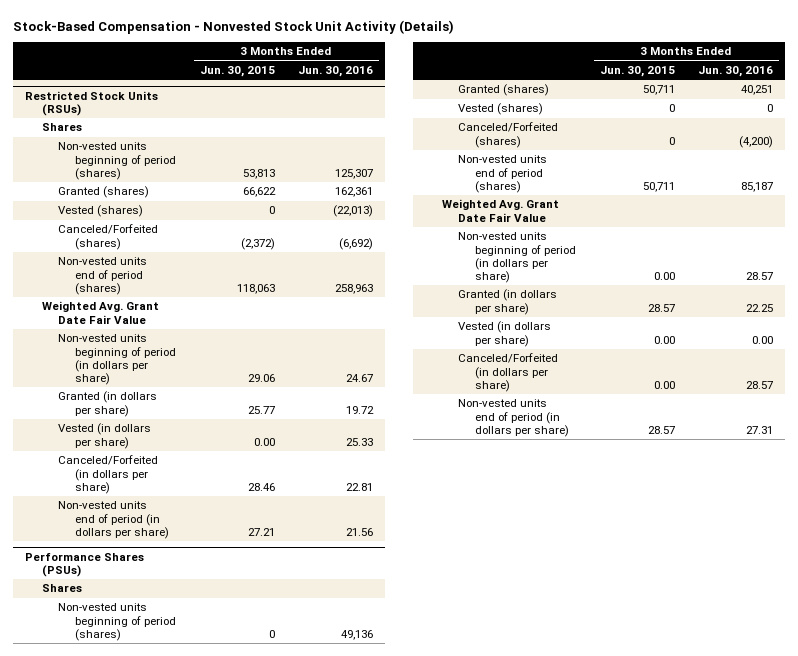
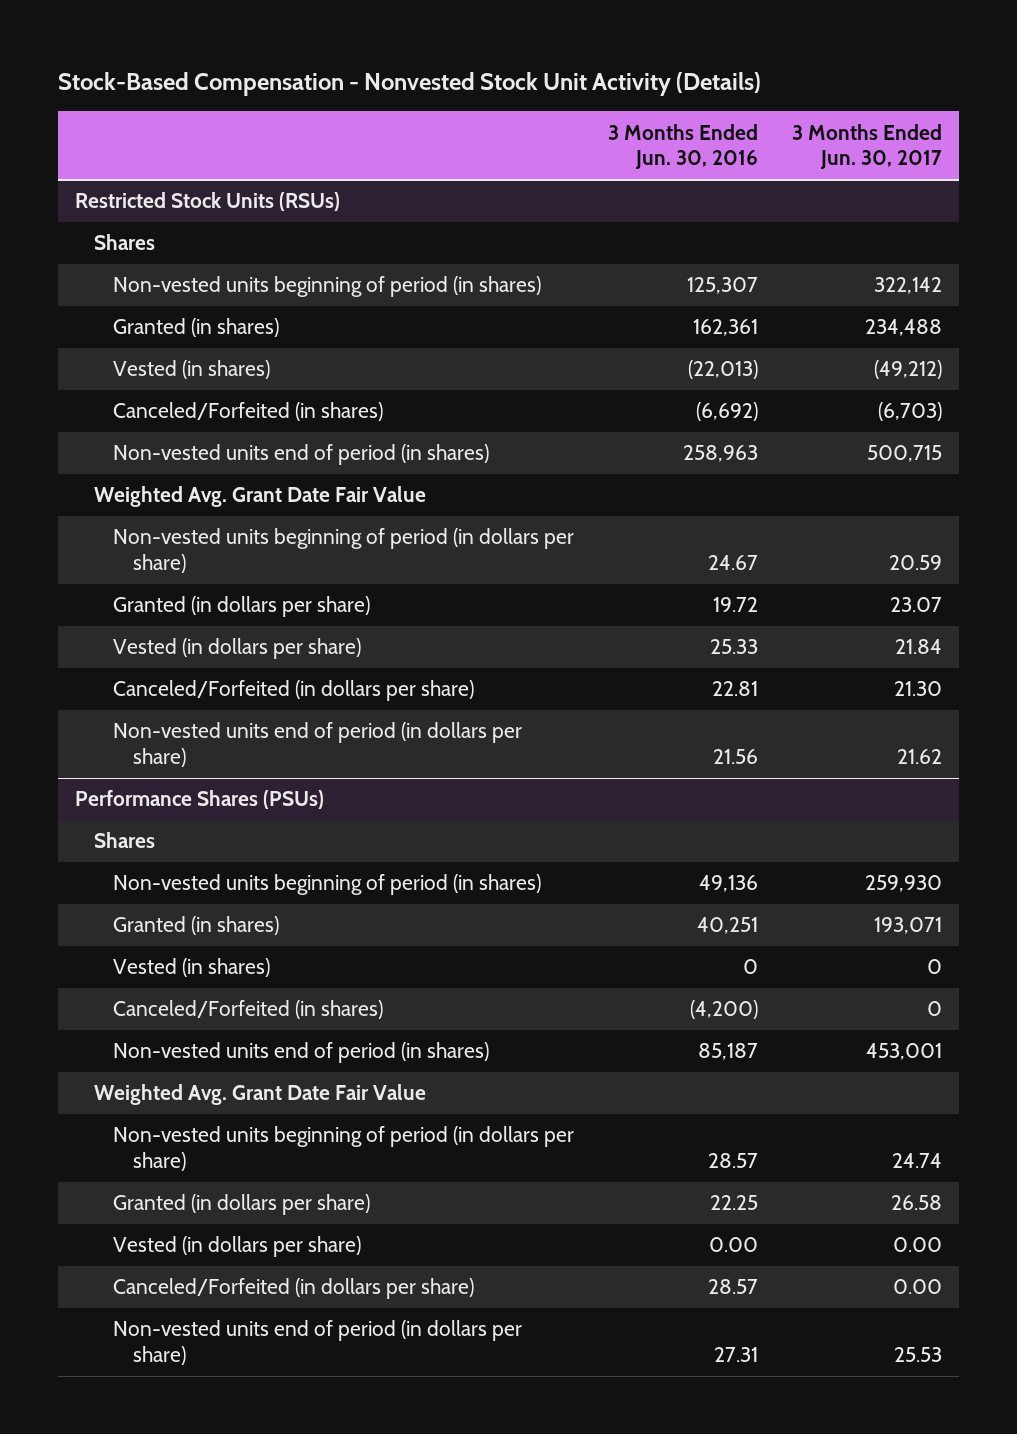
[199,66,275,78] Jun. 30, 2015 -> none
none -> [792,123,943,170] 3 Months Ended Jun. 30, 2017
[58,142,177,180] Non-vested units beginning of period (shares) -> [113,276,542,298] Non-vested units beginning of period (in shares)
[58,186,150,199] Granted (shares) -> [113,318,280,338] Granted (in shares)
[58,205,144,218] Vested (shares) -> [113,360,271,380] Vested (in shares)
[58,224,159,250] Canceled/Forfeited (shares) -> [113,402,384,422] Canceled/Forfeited (in shares)
[58,257,148,295] Non-vested units end of period (shares) -> [113,444,490,466] Non-vested units end of period (in shares)
[58,603,177,641] Non-vested units beginning of period (shares) -> [113,874,542,896] Non-vested units beginning of period (in shares)
[458,84,550,97] Granted (shares) -> [113,916,280,936] Granted (in shares)
[458,103,544,116] Vested (shares) -> [113,958,271,978] Vested (in shares)
[458,122,559,148] Canceled/Forfeited (shares) -> [113,1000,384,1020] Canceled/Forfeited (in shares)
[458,155,548,193] Non-vested units end of period (shares) -> [113,1042,490,1064] Non-vested units end of period (in shares)

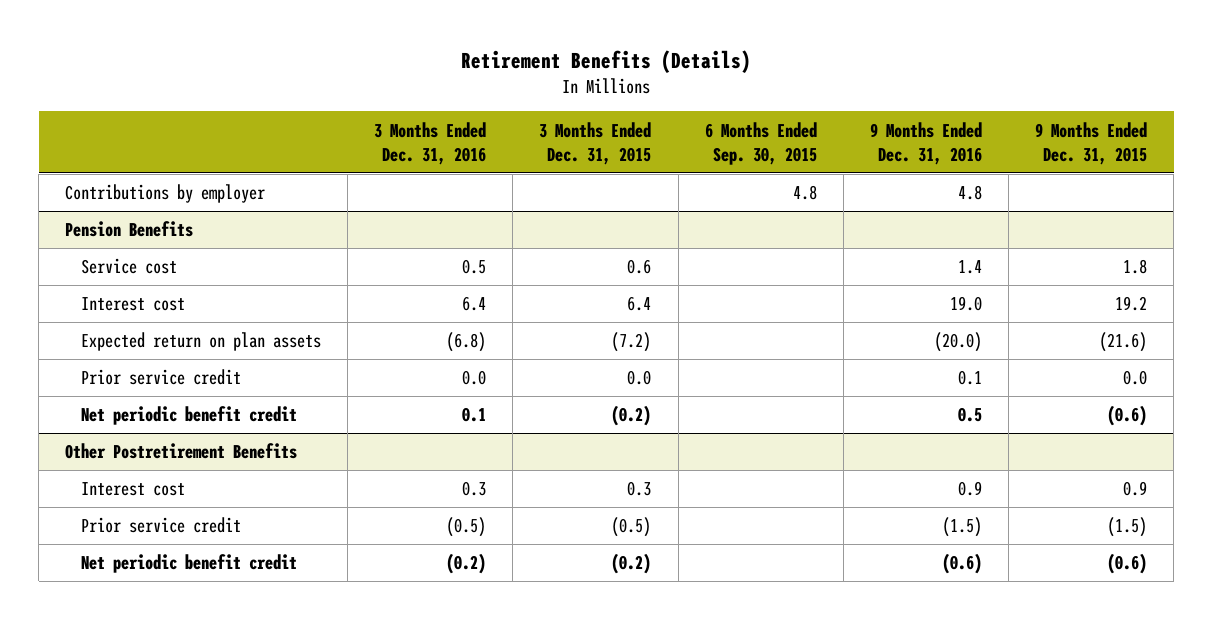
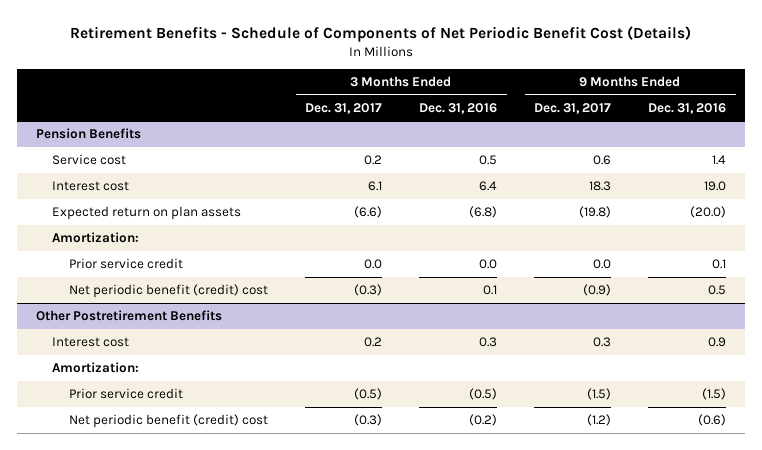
[461,49,752,73] Retirement Benefits (Details) -> [70,25,692,42] Retirement Benefits - Schedule of Components of Net Periodic Benefit Cost (Details)
[539,121,652,165] 3 Months Ended Dec. 31, 2015 -> none
[704,121,817,165] 6 Months Ended Sep. 30, 2015 -> none
[1035,121,1148,165] 9 Months Ended Dec. 31, 2015 -> none
none -> [305,102,383,114] Dec. 31, 2017
none -> [534,102,612,114] Dec. 31, 2017
[65,184,266,204] Contributions by employer -> none
none -> [52,232,140,244] Amortization:
[80,406,297,426] Net periodic benefit credit -> [69,284,269,299] Net periodic benefit (credit) cost
none -> [52,362,140,374] Amortization:
[80,554,297,574] Net periodic benefit credit -> [69,414,269,429] Net periodic benefit (credit) cost

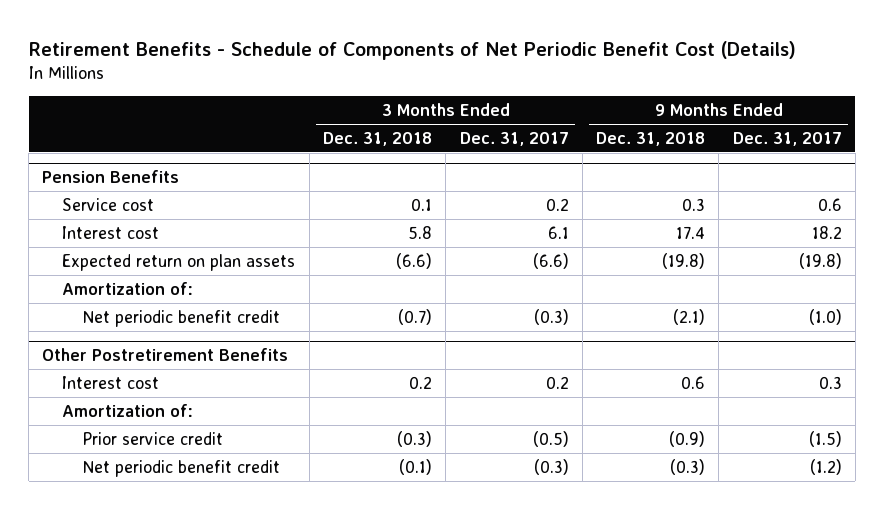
[419,102,498,114] Dec. 31, 2016 -> none
[648,102,727,114] Dec. 31, 2016 -> none
none -> [322,131,432,146] Dec. 31, 2018
none -> [596,131,706,146] Dec. 31, 2018
[589,181,612,192] 18.3 -> [811,225,842,239] 18.2
[69,258,184,270] Prior service credit -> none
[52,232,140,244] Amortization: -> [62,281,194,295] Amortization of:
[69,284,269,299] Net periodic benefit (credit) cost -> [82,309,281,327] Net periodic benefit credit
[583,284,612,297] (0.9) -> [808,308,842,325] (1.0)
[52,362,140,374] Amortization: -> [62,403,194,417] Amortization of:
[69,414,269,429] Net periodic benefit (credit) cost -> [82,459,281,477] Net periodic benefit credit

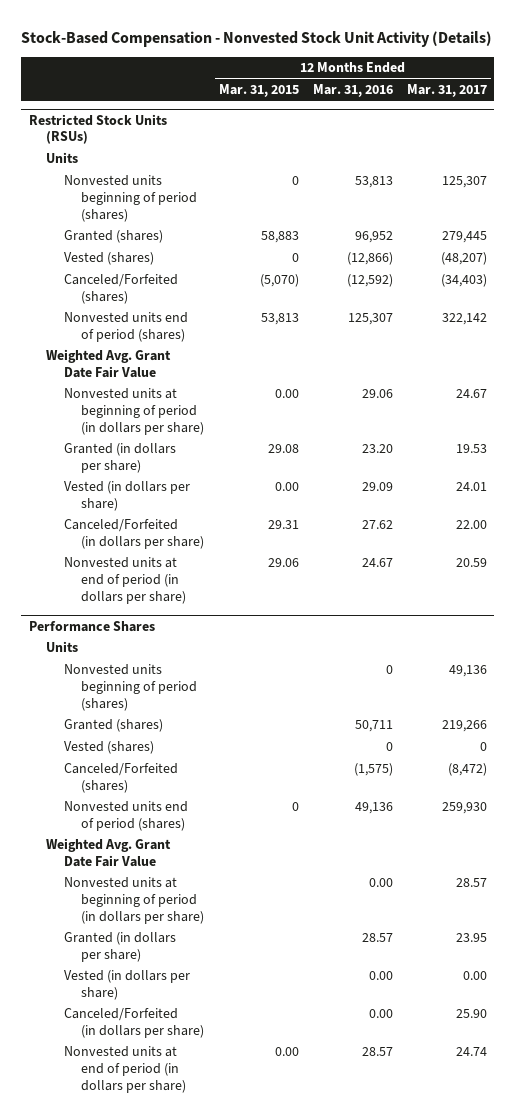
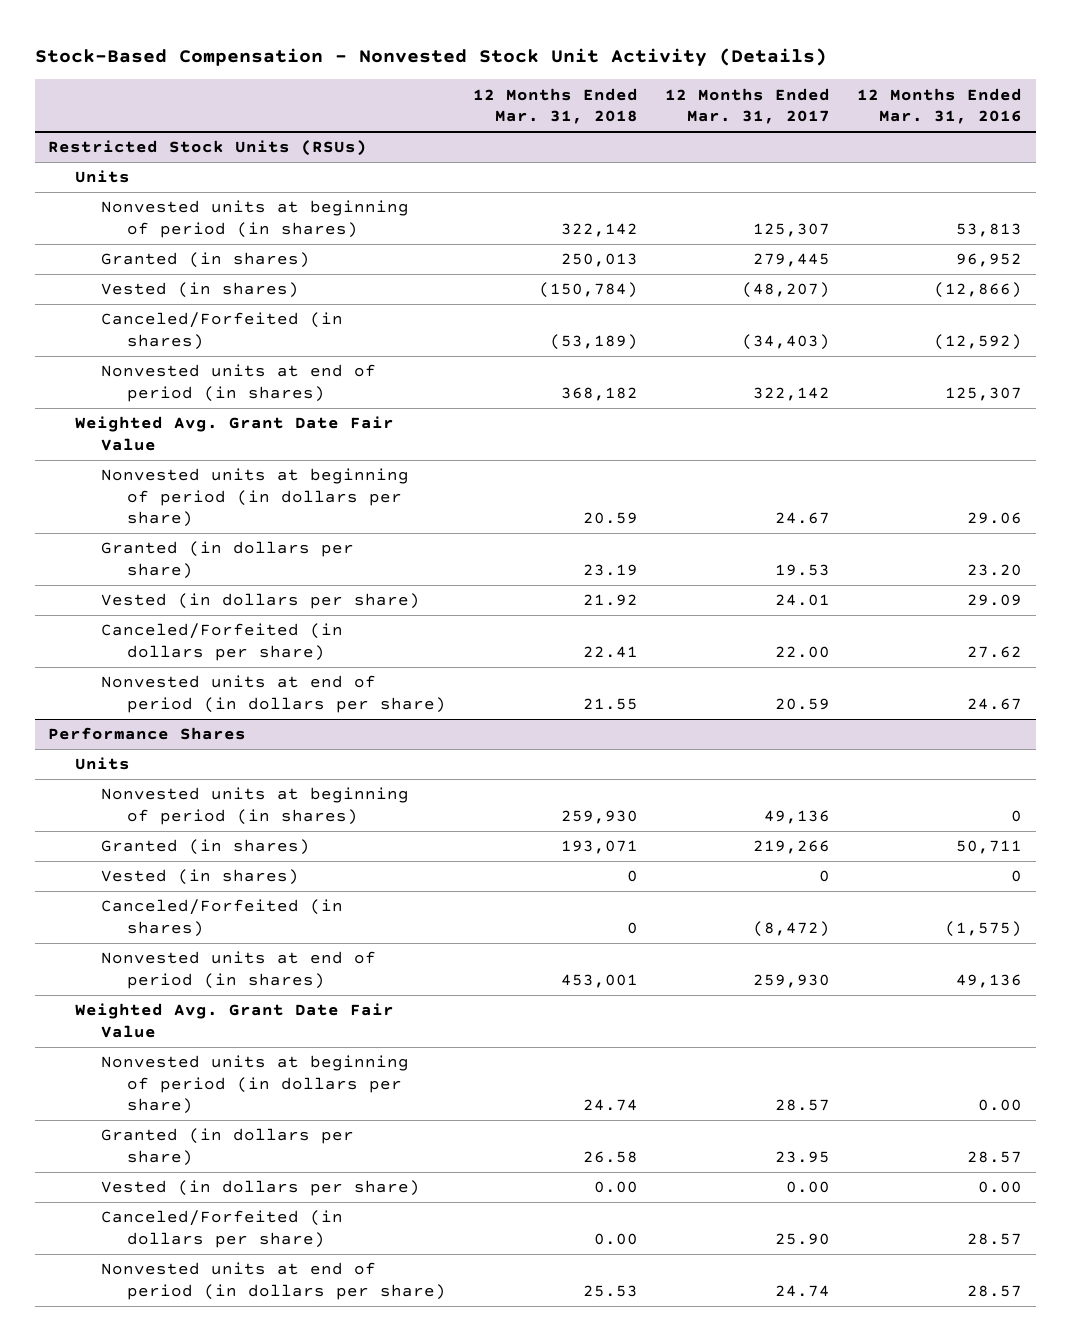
[218,84,299,98] Mar. 31, 2015 -> none
none -> [473,87,639,124] 12 Months Ended Mar. 31, 2018
[63,175,198,222] Nonvested units beginning of period (shares) -> [101,200,410,238] Nonvested units at beginning of period (in shares)
[63,230,163,244] Granted (shares) -> [101,252,311,269] Granted (in shares)
[63,252,154,266] Vested (shares) -> [101,282,300,299] Vested (in shares)
[63,274,178,305] Canceled/Forfeited (shares) -> [101,312,344,350] Canceled/Forfeited (in shares)
[63,312,188,343] Nonvested units end of period (shares) -> [101,364,377,402] Nonvested units at end of period (in shares)
[63,664,198,711] Nonvested units beginning of period (shares) -> [101,787,410,825] Nonvested units at beginning of period (in shares)
[63,719,163,733] Granted (shares) -> [101,839,311,856] Granted (in shares)
[63,741,154,755] Vested (shares) -> [101,869,300,886] Vested (in shares)
[63,763,178,794] Canceled/Forfeited (shares) -> [101,899,344,937] Canceled/Forfeited (in shares)
[63,801,188,832] Nonvested units end of period (shares) -> [101,951,377,989] Nonvested units at end of period (in shares)
[368,1009,393,1019] 0.00 -> [967,1232,1023,1245] 28.57

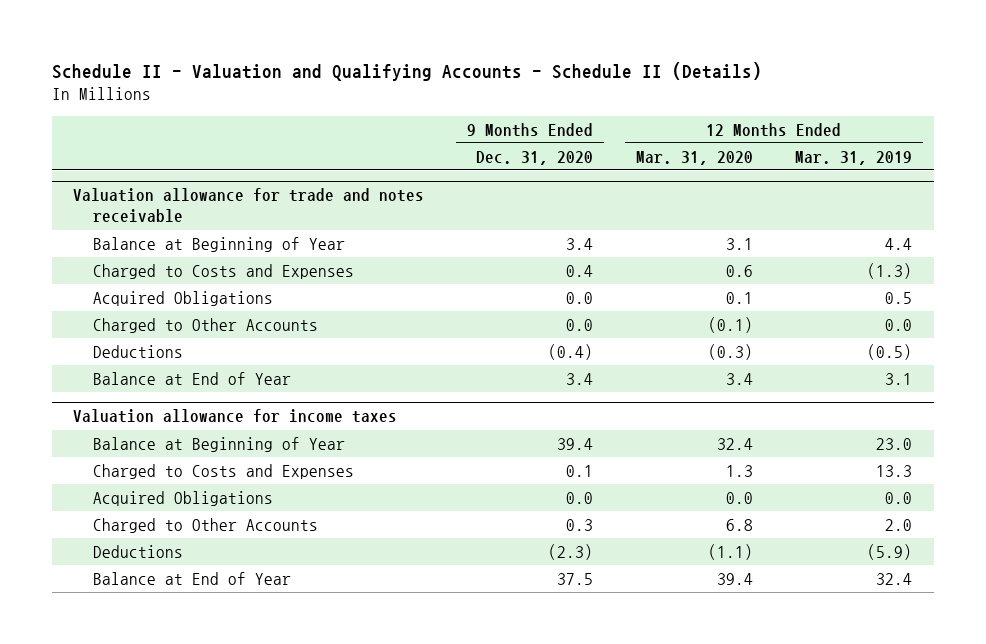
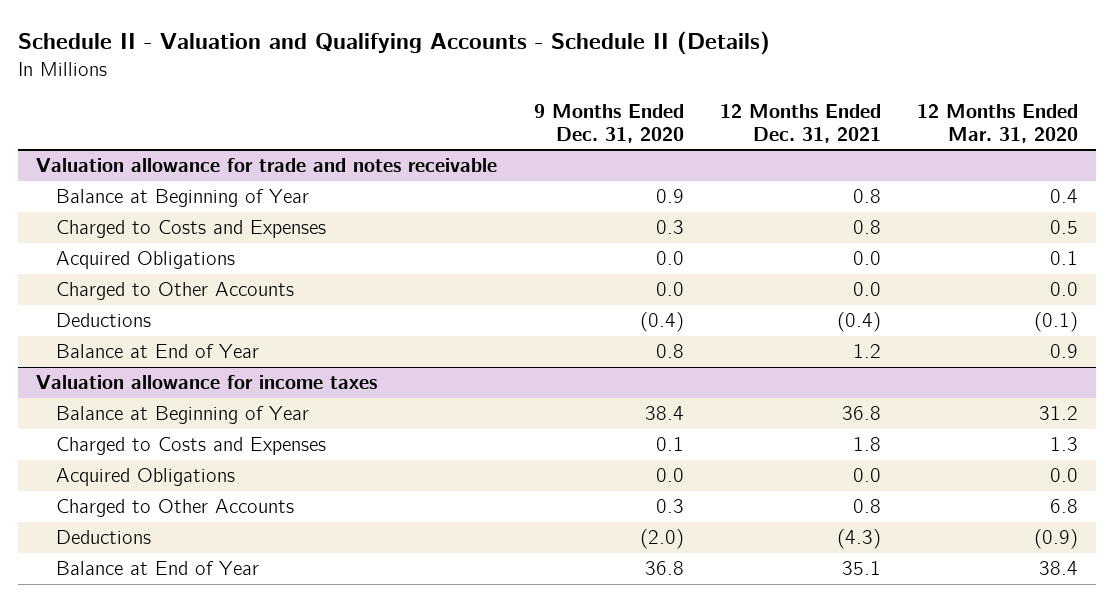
[795,150,913,165] Mar. 31, 2019 -> none
none -> [719,103,881,143] 12 Months Ended Dec. 31, 2021
[565,237,593,250] 3.4 -> [655,189,684,204] 0.9
[725,237,753,250] 3.1 -> [1050,189,1079,204] 0.4
[565,264,593,277] 0.4 -> [655,220,684,235] 0.3
[725,264,753,277] 0.6 -> [1050,220,1079,235] 0.5
[707,316,753,333] (0.1) -> [1050,282,1079,297] 0.0
[707,343,753,360] (0.3) -> [1034,312,1079,333] (0.1)
[565,372,593,385] 3.4 -> [655,344,684,359] 0.8
[725,372,753,385] 3.4 -> [1050,344,1079,359] 0.9
[556,437,593,450] 39.4 -> [644,406,684,421] 38.4
[716,437,753,450] 32.4 -> [1039,406,1079,421] 31.2
[547,543,593,560] (2.3) -> [639,529,684,550] (2.0)
[707,543,753,560] (1.1) -> [1034,529,1079,550] (0.9)
[556,572,593,585] 37.5 -> [644,561,684,576] 36.8
[716,572,753,585] 39.4 -> [1039,561,1079,576] 38.4

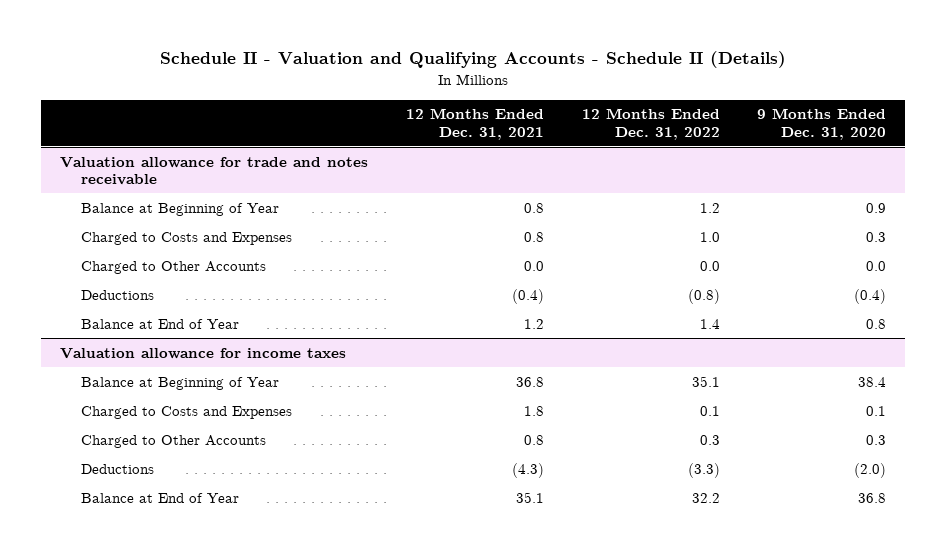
[917,103,1079,143] 12 Months Ended Mar. 31, 2020 -> none
none -> [581,108,720,140] 12 Months Ended Dec. 31, 2022
[55,251,235,270] Acquired Obligations -> none
[55,468,235,487] Acquired Obligations -> none

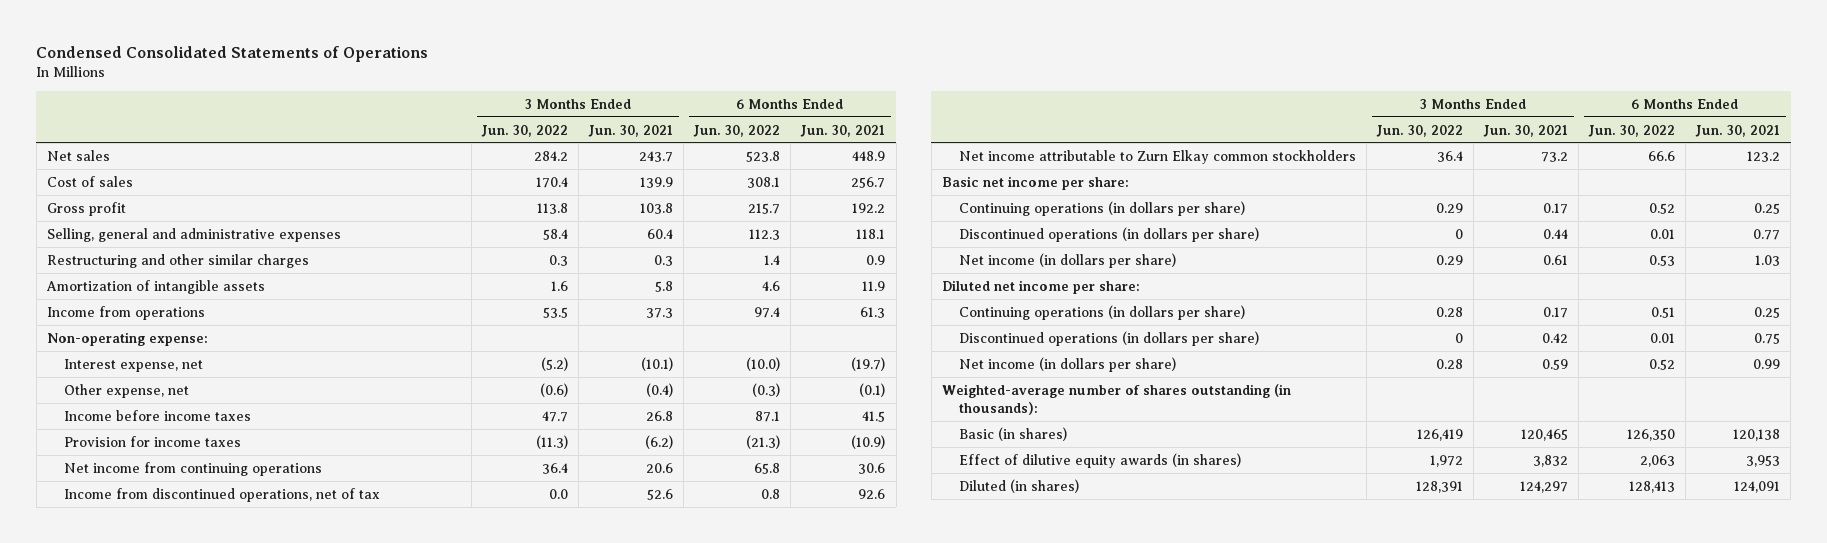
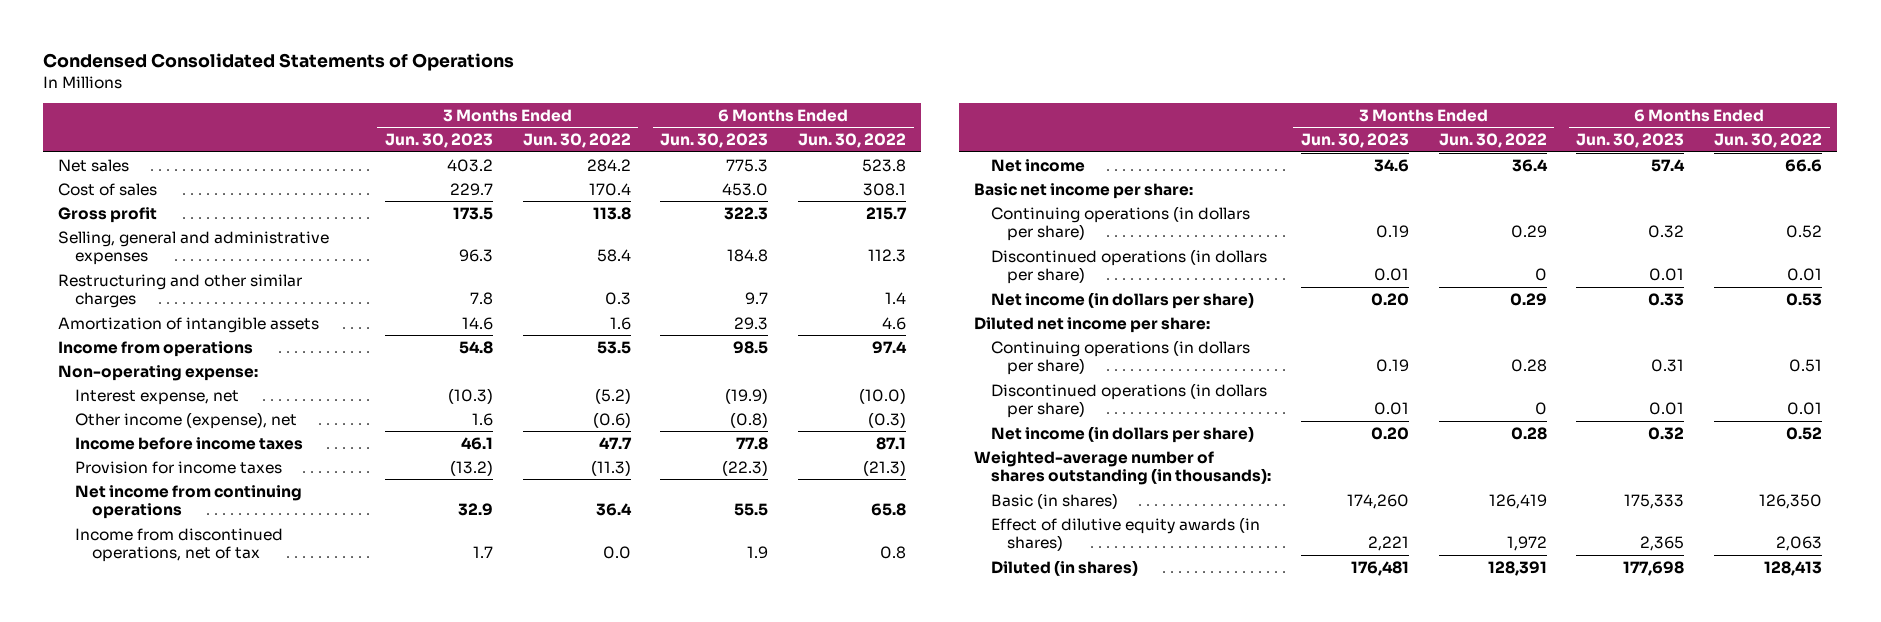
[588,124,674,137] Jun. 30, 2021 -> none
[800,124,886,137] Jun. 30, 2021 -> none
none -> [384,133,493,149] Jun. 30, 2023
none -> [660,133,769,149] Jun. 30, 2023
[64,383,190,398] Other expense, net -> [74,411,297,429] Other income (expense), net
[959,149,1357,164] Net income attributable to Zurn Elkay common stockholders -> [990,158,1085,172] Net income

